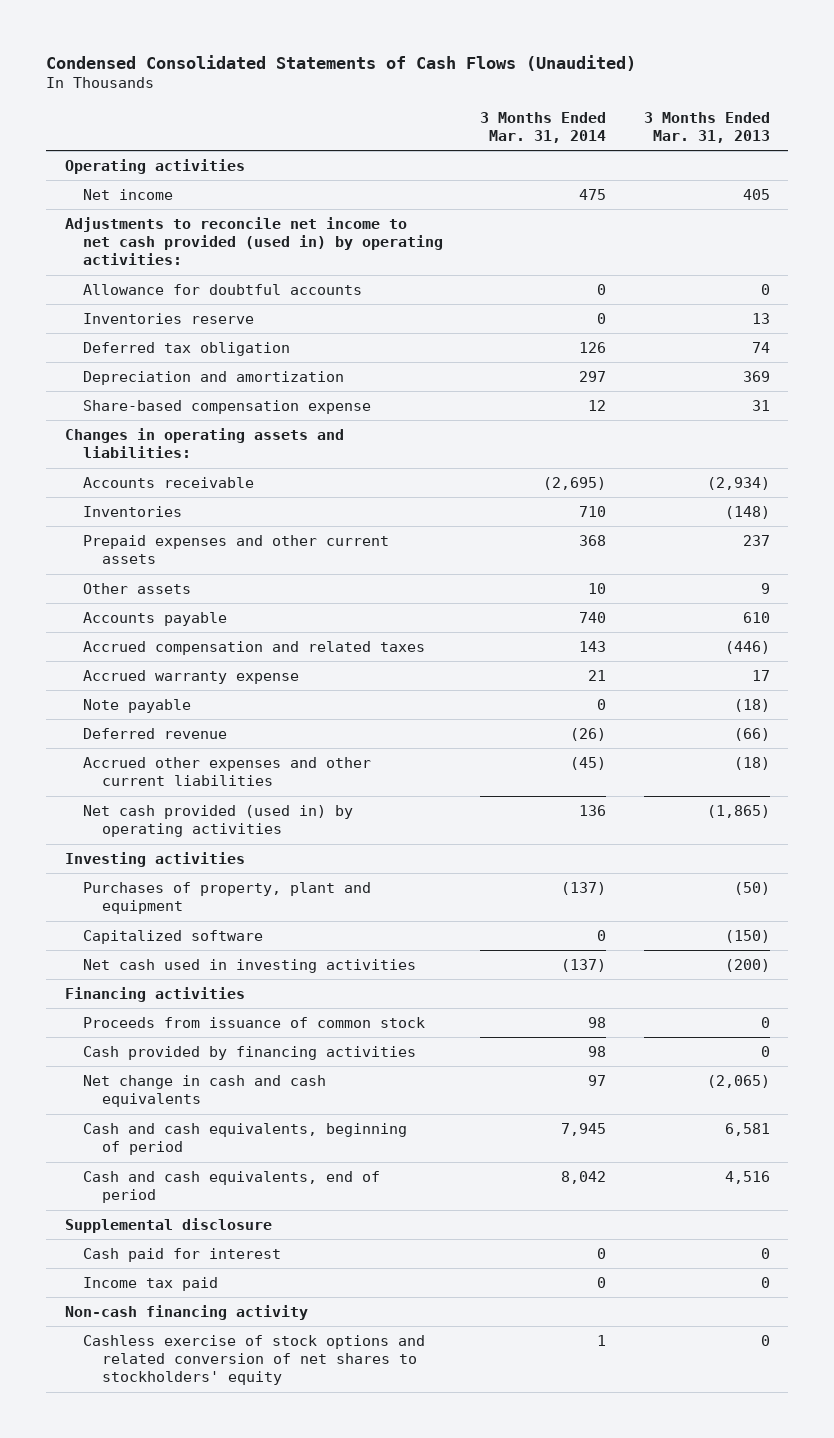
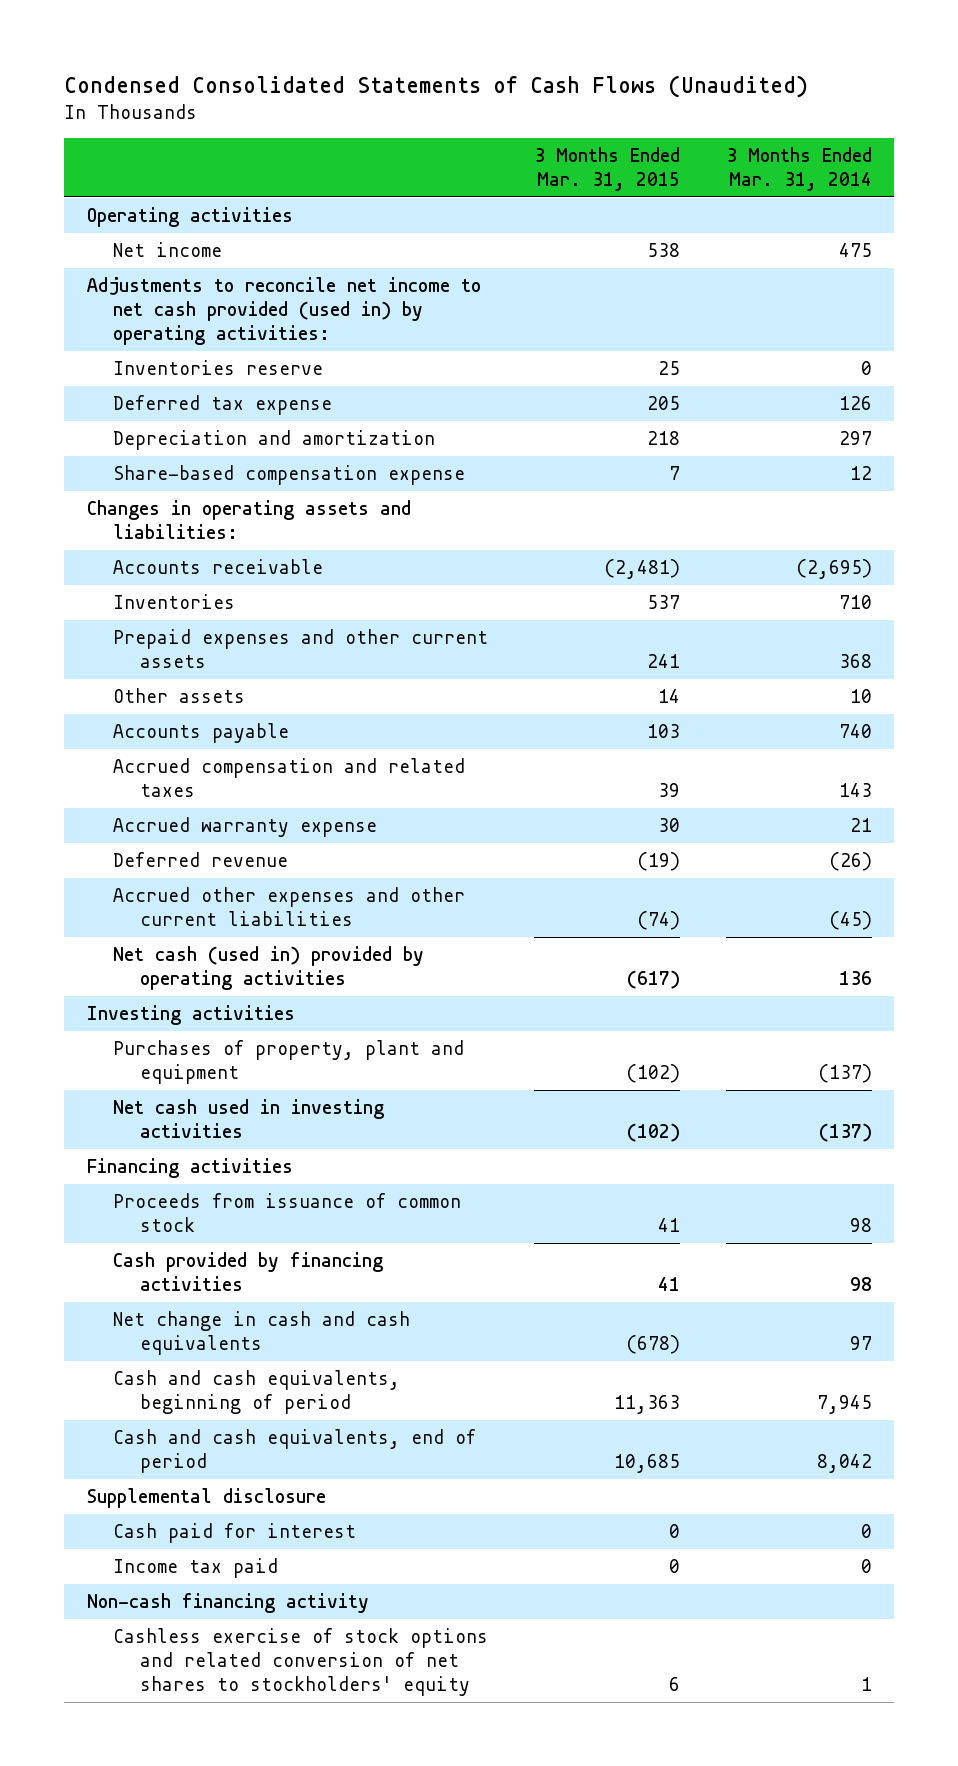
[643,111,770,143] 3 Months Ended Mar. 31, 2013 -> none
none -> [534,146,681,191] 3 Months Ended Mar. 31, 2015
[83,284,363,296] Allowance for doubtful accounts -> none
[83,342,291,357] Deferred tax obligation -> [113,394,333,415] Deferred tax expense
[83,699,192,714] Note payable -> none
[83,805,354,838] Net cash provided (used in) by operating activities -> [113,945,425,990] Net cash (used in) provided by operating activities
[83,930,264,945] Capitalized software -> none

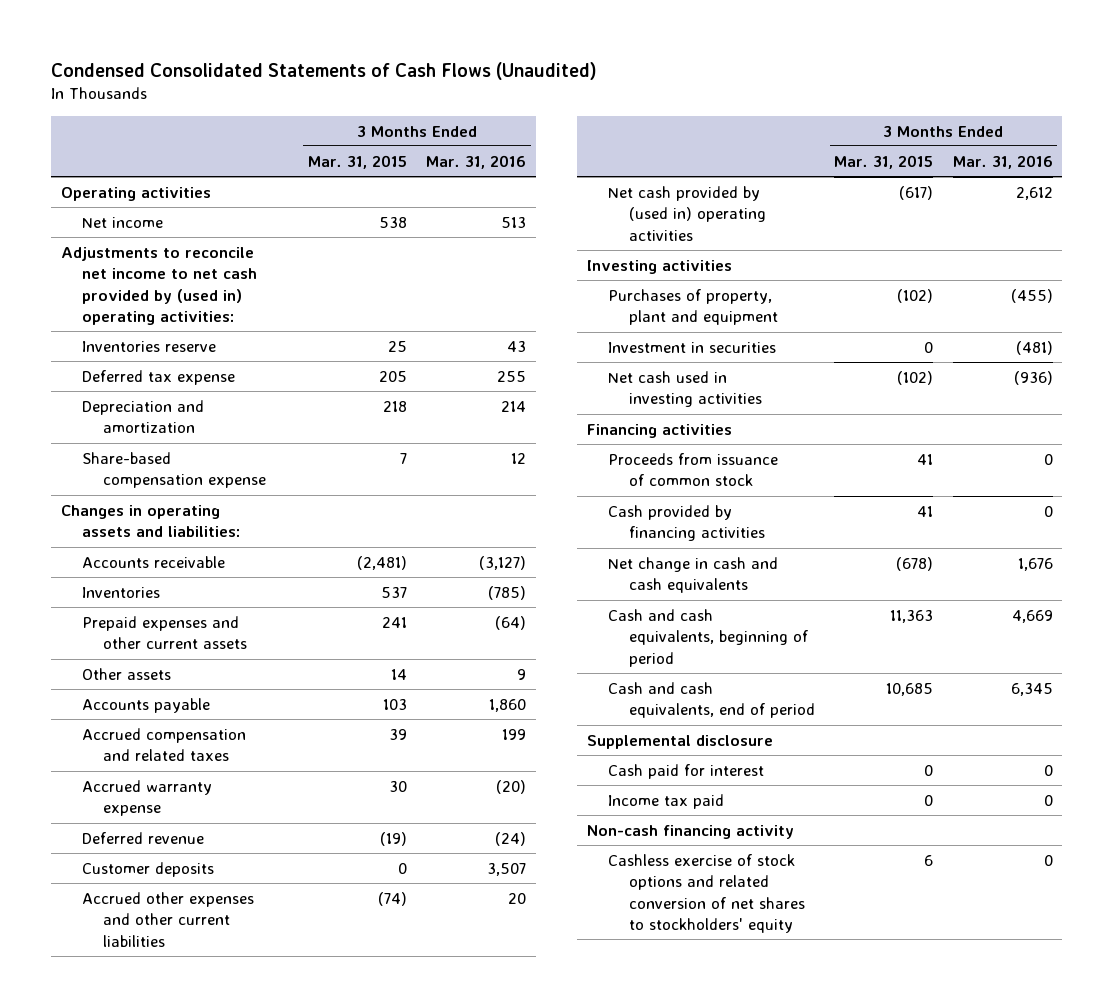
[725,146,872,191] 3 Months Ended Mar. 31, 2014 -> none
none -> [426,154,527,169] Mar. 31, 2016
[86,276,481,345] Adjustments to reconcile net income to net cash provided (used in) by operating activities: -> [60,246,257,325] Adjustments to reconcile net income to net cash provided by (used in) operating activities:
none -> [81,861,214,877] Customer deposits
[113,945,425,990] Net cash (used in) provided by operating activities -> [608,185,767,241] Net cash provided by (used in) operating activities
none -> [608,341,777,353] Investment in securities

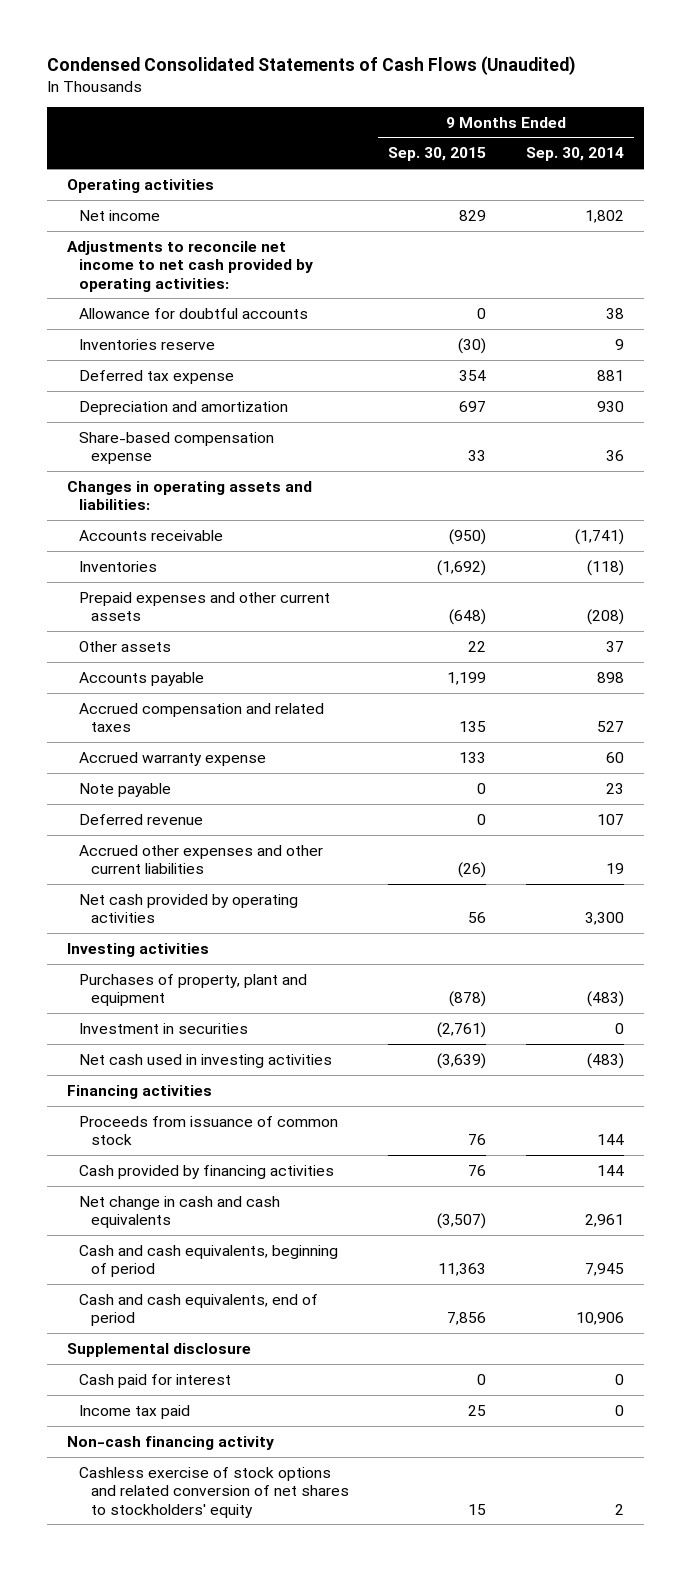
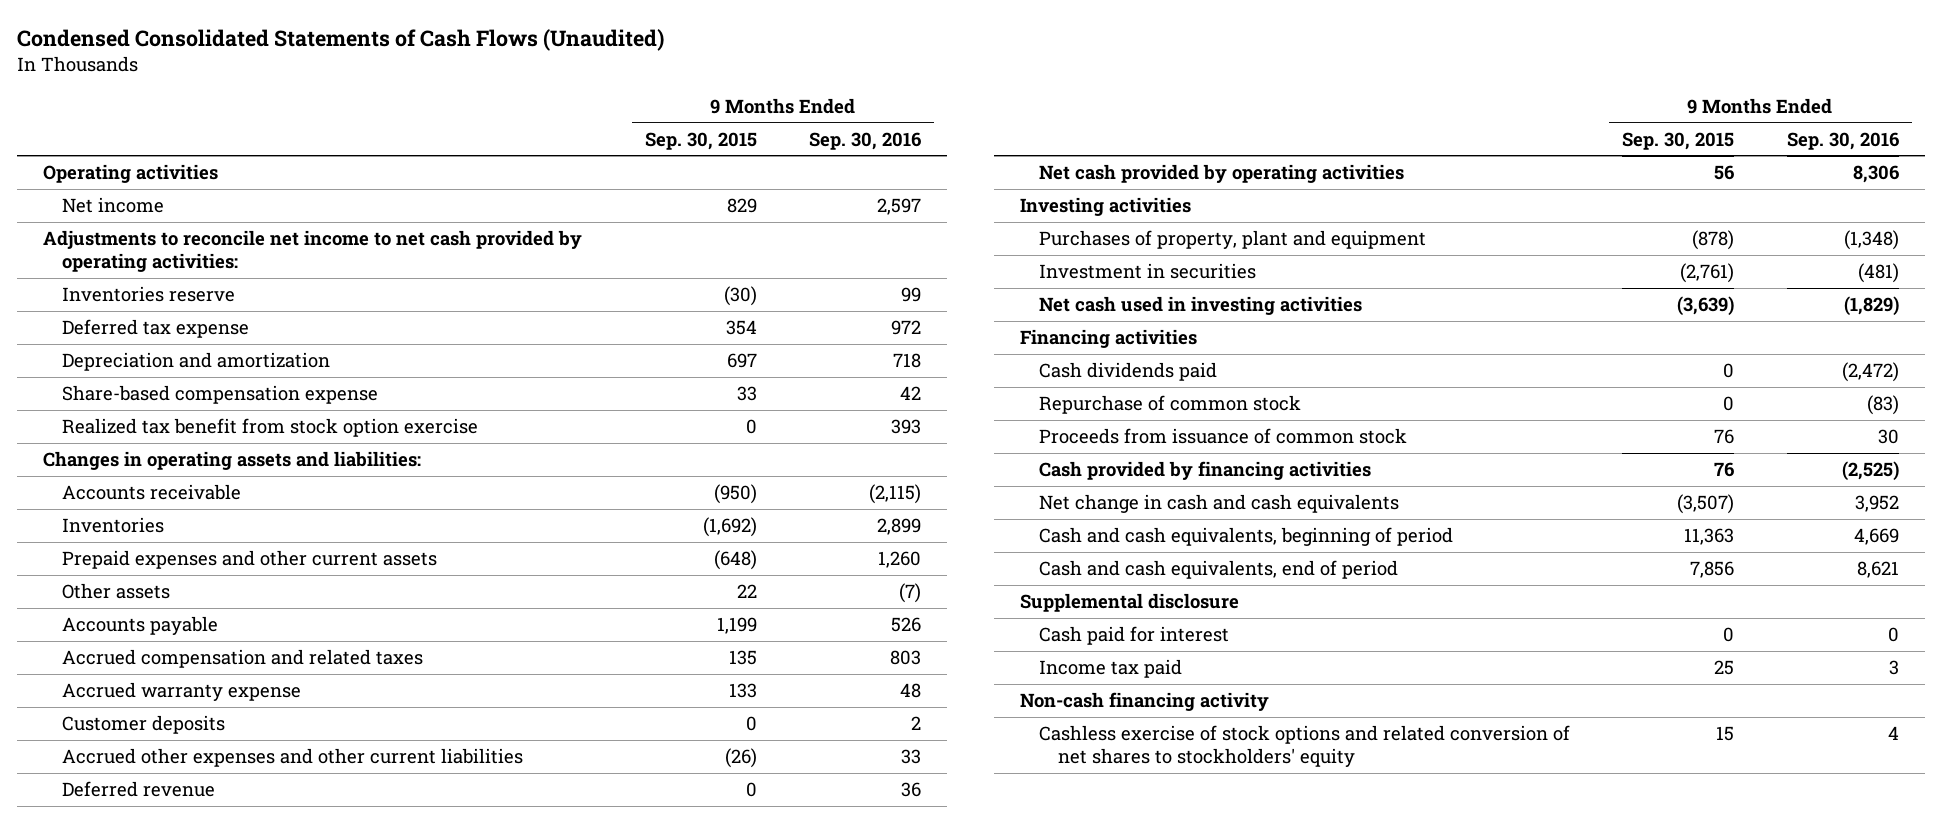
[525,147,624,162] Sep. 30, 2014 -> none
none -> [809,131,922,150] Sep. 30, 2016
[78,307,308,319] Allowance for doubtful accounts -> none
none -> [61,418,478,438] Realized tax benefit from stock option exercise
[78,782,171,797] Note payable -> none
none -> [61,715,225,735] Customer deposits
[78,813,203,825] Deferred revenue -> [61,781,215,798] Deferred revenue
none -> [1039,362,1218,382] Cash dividends paid
none -> [1039,395,1302,415] Repurchase of common stock

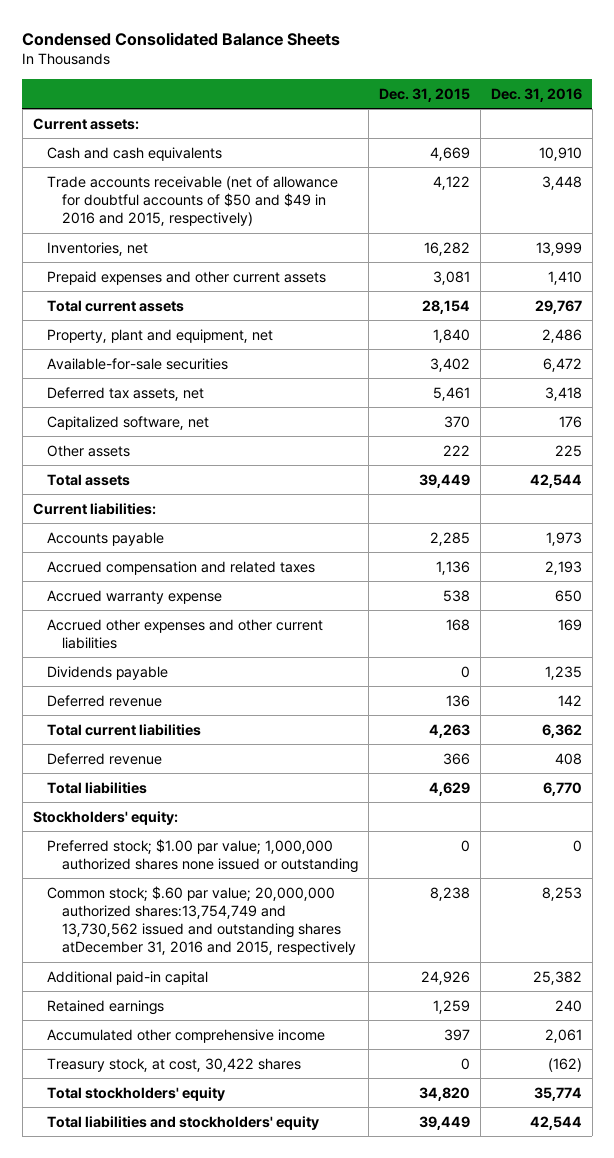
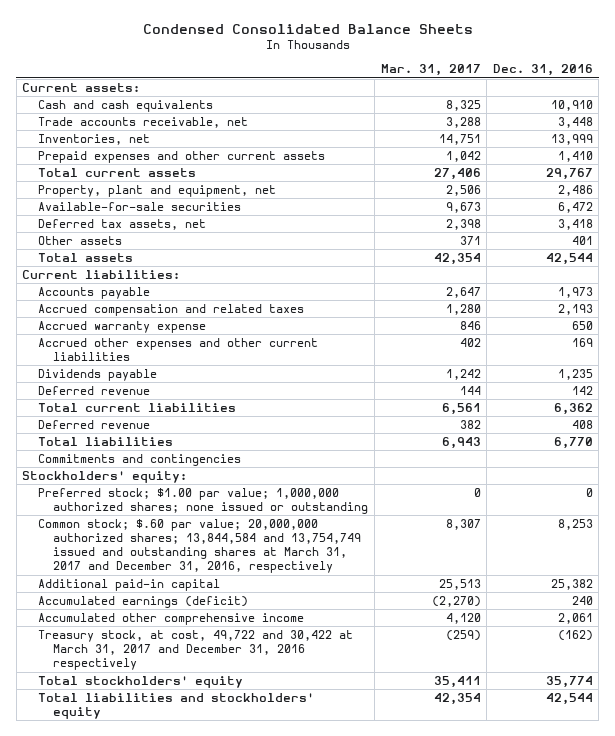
[378,87,470,102] Dec. 31, 2015 -> none
none -> [380,64,481,77] Mar. 31, 2017
[47,175,339,227] Trade accounts receivable (net of allowance for doubtful accounts of $50 and $49 in 2016 and 2015, respectively) -> [37,116,248,128] Trade accounts receivable, net
[47,415,210,430] Capitalized software, net -> none
[554,444,582,457] 225 -> [571,235,593,245] 401
none -> [37,453,241,466] Commitments and contingencies
[47,838,358,873] Preferred stock; $1.00 par value; 1,000,000 authorized shares none issued or outstanding -> [37,487,369,515] Preferred stock; $1.00 par value; 1,000,000 authorized shares; none issued or outstanding
[47,885,356,956] Common stock; $.60 par value; 20,000,000 authorized shares:13,754,749 and 13,730,562 issued and outstanding shares atDecember 31, 2016 and 2015, respectively -> [37,518,362,574] Common stock; $.60 par value; 20,000,000 authorized shares; 13,844,584 and 13,754,749 issued and outstanding shares at March 31, 2017 and December 31, 2016, respectively
[47,999,165,1015] Retained earnings -> [37,595,248,608] Accumulated earnings (deficit)
[47,1057,302,1072] Treasury stock, at cost, 30,422 shares -> [37,629,353,671] Treasury stock, at cost, 49,722 and 30,422 at March 31, 2017 and December 31, 2016 respectively

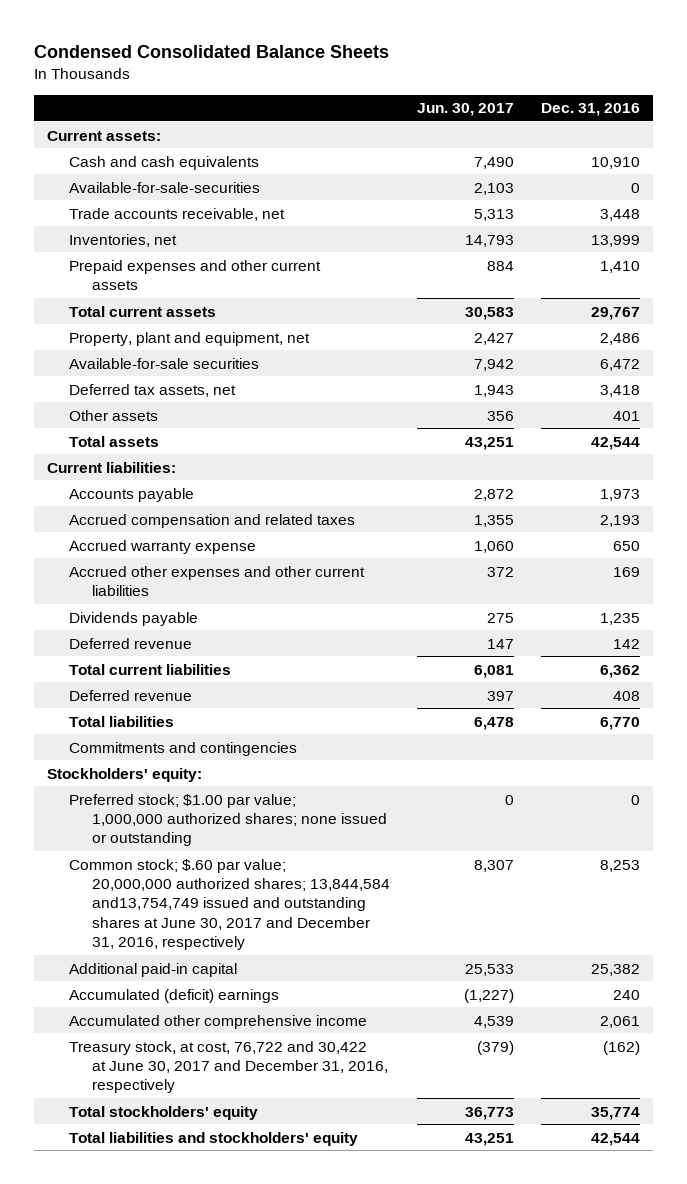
[380,64,481,77] Mar. 31, 2017 -> none
none -> [416,103,514,117] Jun. 30, 2017
none -> [69,181,261,193] Available-for-sale-securities
[37,518,362,574] Common stock; $.60 par value; 20,000,000 authorized shares; 13,844,584 and 13,754,749 issued and outstanding shares at March 31, 2017 and December 31, 2016, respectively -> [69,858,390,951] Common stock; $.60 par value; 20,000,000 authorized shares; 13,844,584 and13,754,749 issued and outstanding shares at June 30, 2017 and December 31, 2016, respectively
[37,595,248,608] Accumulated earnings (deficit) -> [69,988,280,1003] Accumulated (deficit) earnings
[37,629,353,671] Treasury stock, at cost, 49,722 and 30,422 at March 31, 2017 and December 31, 2016 respectively -> [69,1040,388,1094] Treasury stock, at cost, 76,722 and 30,422 at June 30, 2017 and December 31, 2016, respectively

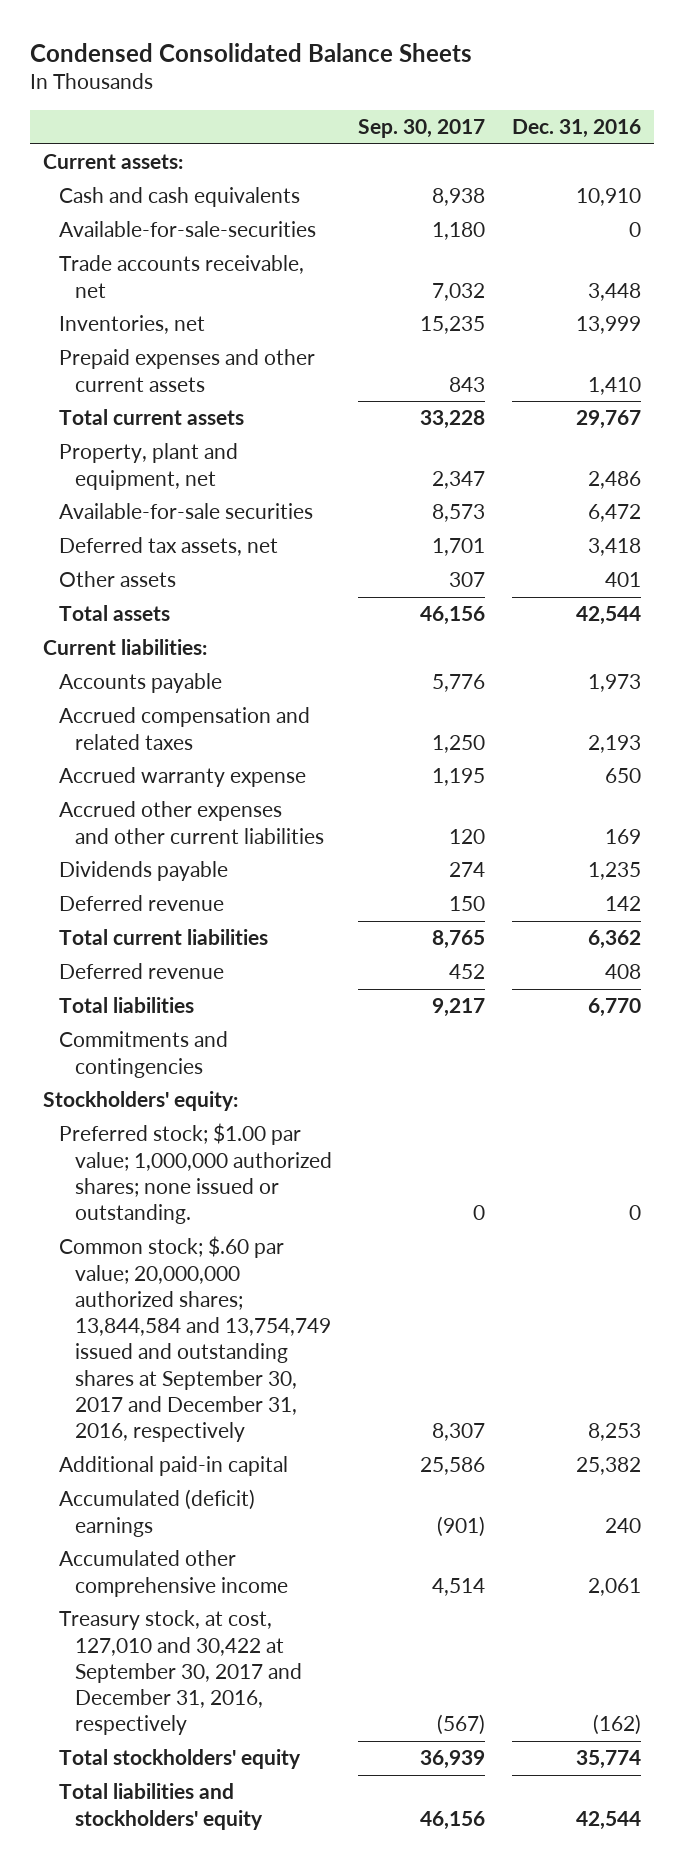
[416,103,514,117] Jun. 30, 2017 -> none
none -> [358,119,486,139] Sep. 30, 2017
[69,793,387,847] Preferred stock; $1.00 par value; 1,000,000 authorized shares; none issued or outstanding -> [59,1123,332,1225] Preferred stock; $1.00 par value; 1,000,000 authorized shares; none issued or outstanding.
[69,858,390,951] Common stock; $.60 par value; 20,000,000 authorized shares; 13,844,584 and13,754,749 issued and outstanding shares at June 30, 2017 and December 31, 2016, respectively -> [59,1236,331,1443] Common stock; $.60 par value; 20,000,000 authorized shares; 13,844,584 and 13,754,749 issued and outstanding shares at September 30, 2017 and December 31, 2016, respectively
[69,1040,388,1094] Treasury stock, at cost, 76,722 and 30,422 at June 30, 2017 and December 31, 2016, respectively -> [59,1610,302,1736] Treasury stock, at cost, 127,010 and 30,422 at September 30, 2017 and December 31, 2016, respectively

